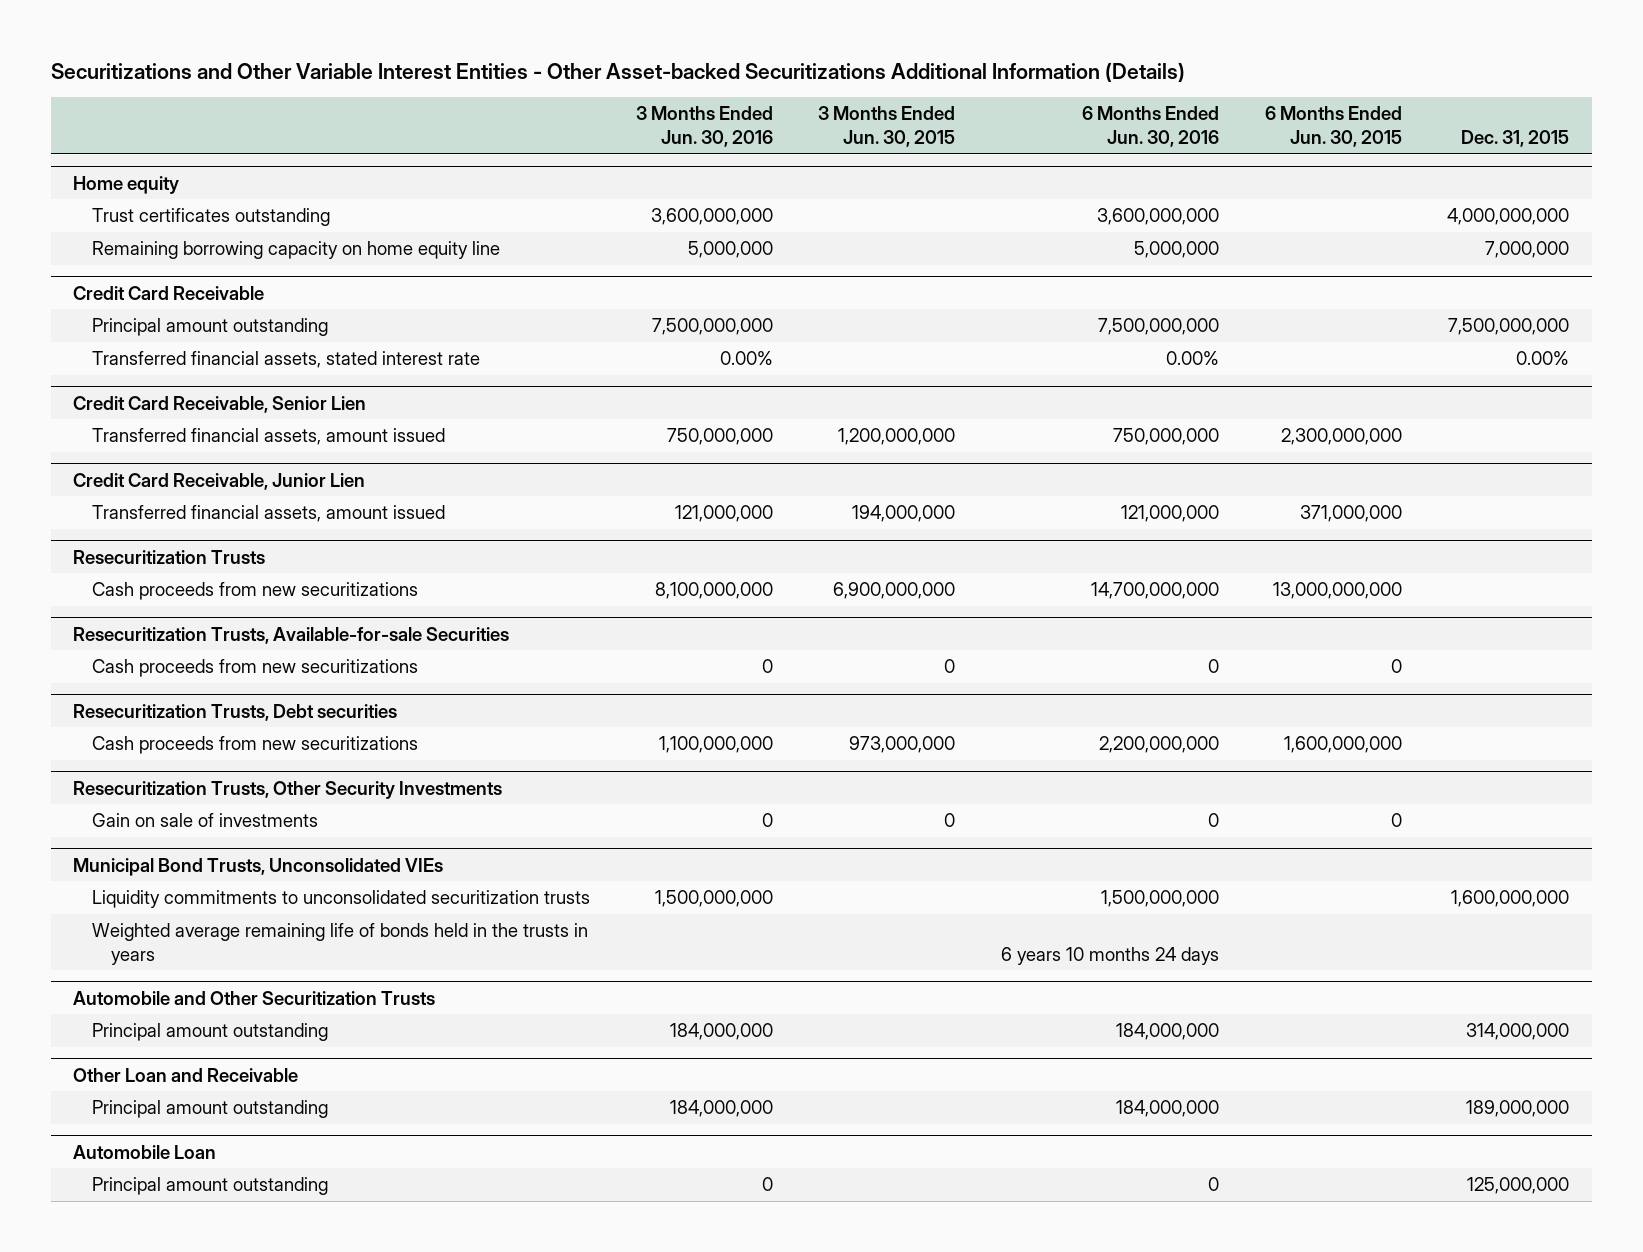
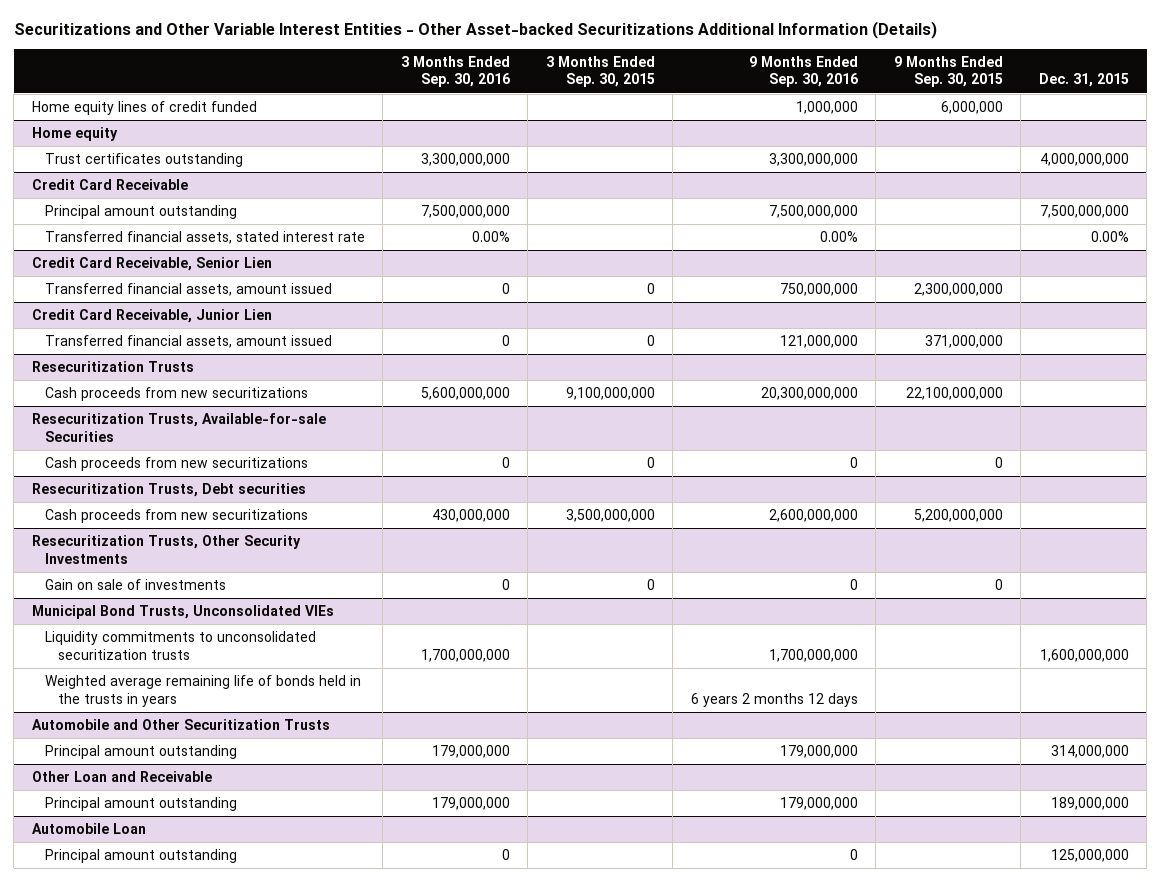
[635,106,773,148] 3 Months Ended Jun. 30, 2016 -> none
[818,106,956,148] 3 Months Ended Jun. 30, 2015 -> none
[1082,106,1220,148] 6 Months Ended Jun. 30, 2016 -> none
[1264,106,1402,148] 6 Months Ended Jun. 30, 2015 -> none
none -> [400,55,510,88] 3 Months Ended Sep. 30, 2016
none -> [545,55,655,88] 3 Months Ended Sep. 30, 2015
none -> [748,55,858,88] 9 Months Ended Sep. 30, 2016
none -> [893,55,1003,88] 9 Months Ended Sep. 30, 2015
none -> [31,101,257,116] Home equity lines of credit funded
[92,241,501,260] Remaining borrowing capacity on home equity line -> none

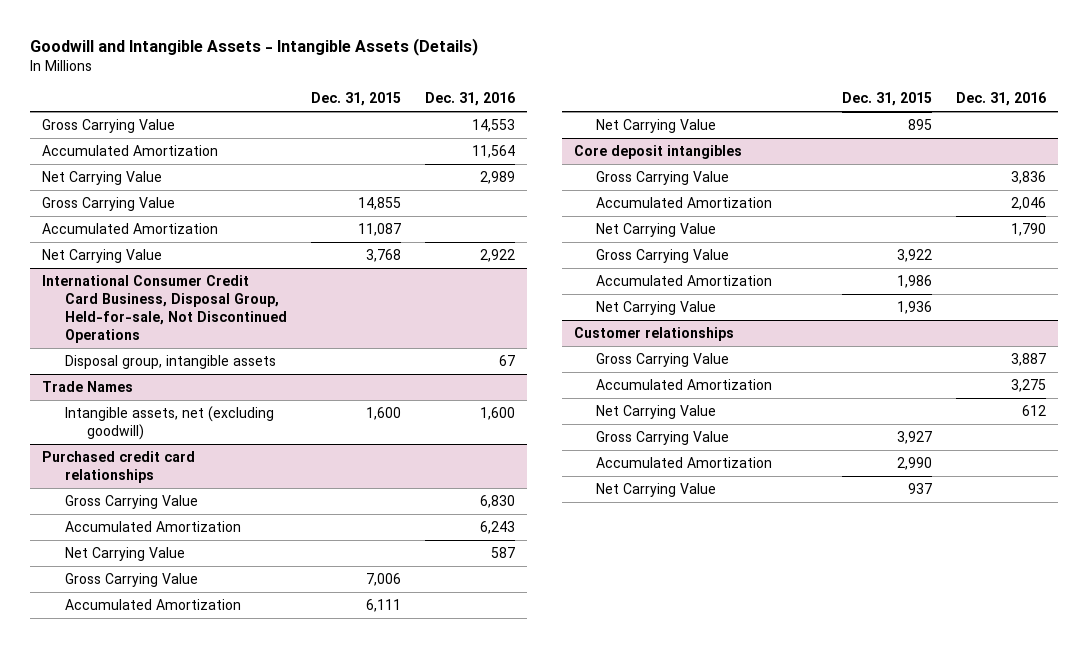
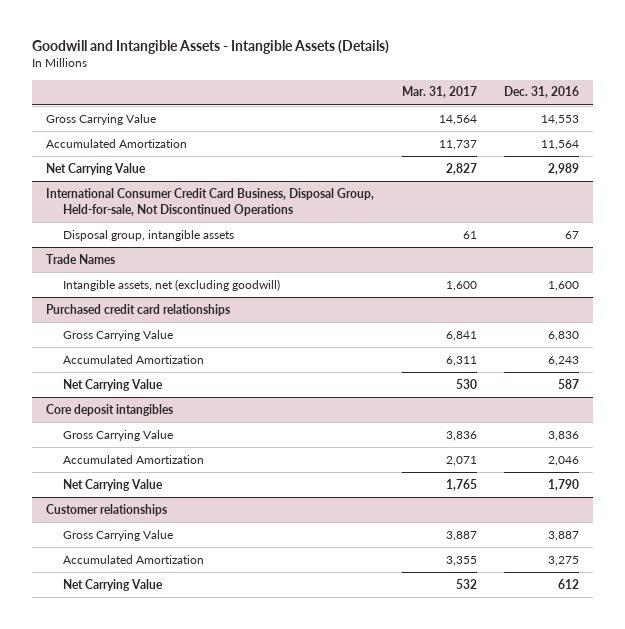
[310,92,401,107] Dec. 31, 2015 -> none
none -> [401,86,477,99] Mar. 31, 2017
[42,196,176,211] Gross Carrying Value -> none
[42,222,219,234] Accumulated Amortization -> none
[42,248,163,263] Net Carrying Value -> none
[64,572,198,587] Gross Carrying Value -> none
[64,598,241,610] Accumulated Amortization -> none
[595,118,716,133] Net Carrying Value -> none
[595,248,729,263] Gross Carrying Value -> none
[595,274,772,286] Accumulated Amortization -> none
[595,300,716,315] Net Carrying Value -> none
[595,430,729,445] Gross Carrying Value -> none
[595,456,772,468] Accumulated Amortization -> none
[595,482,716,497] Net Carrying Value -> none

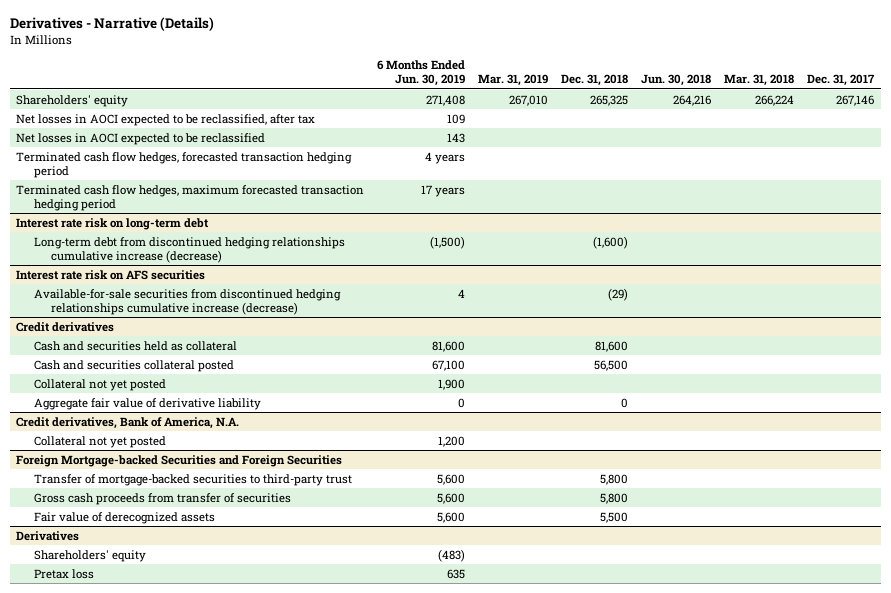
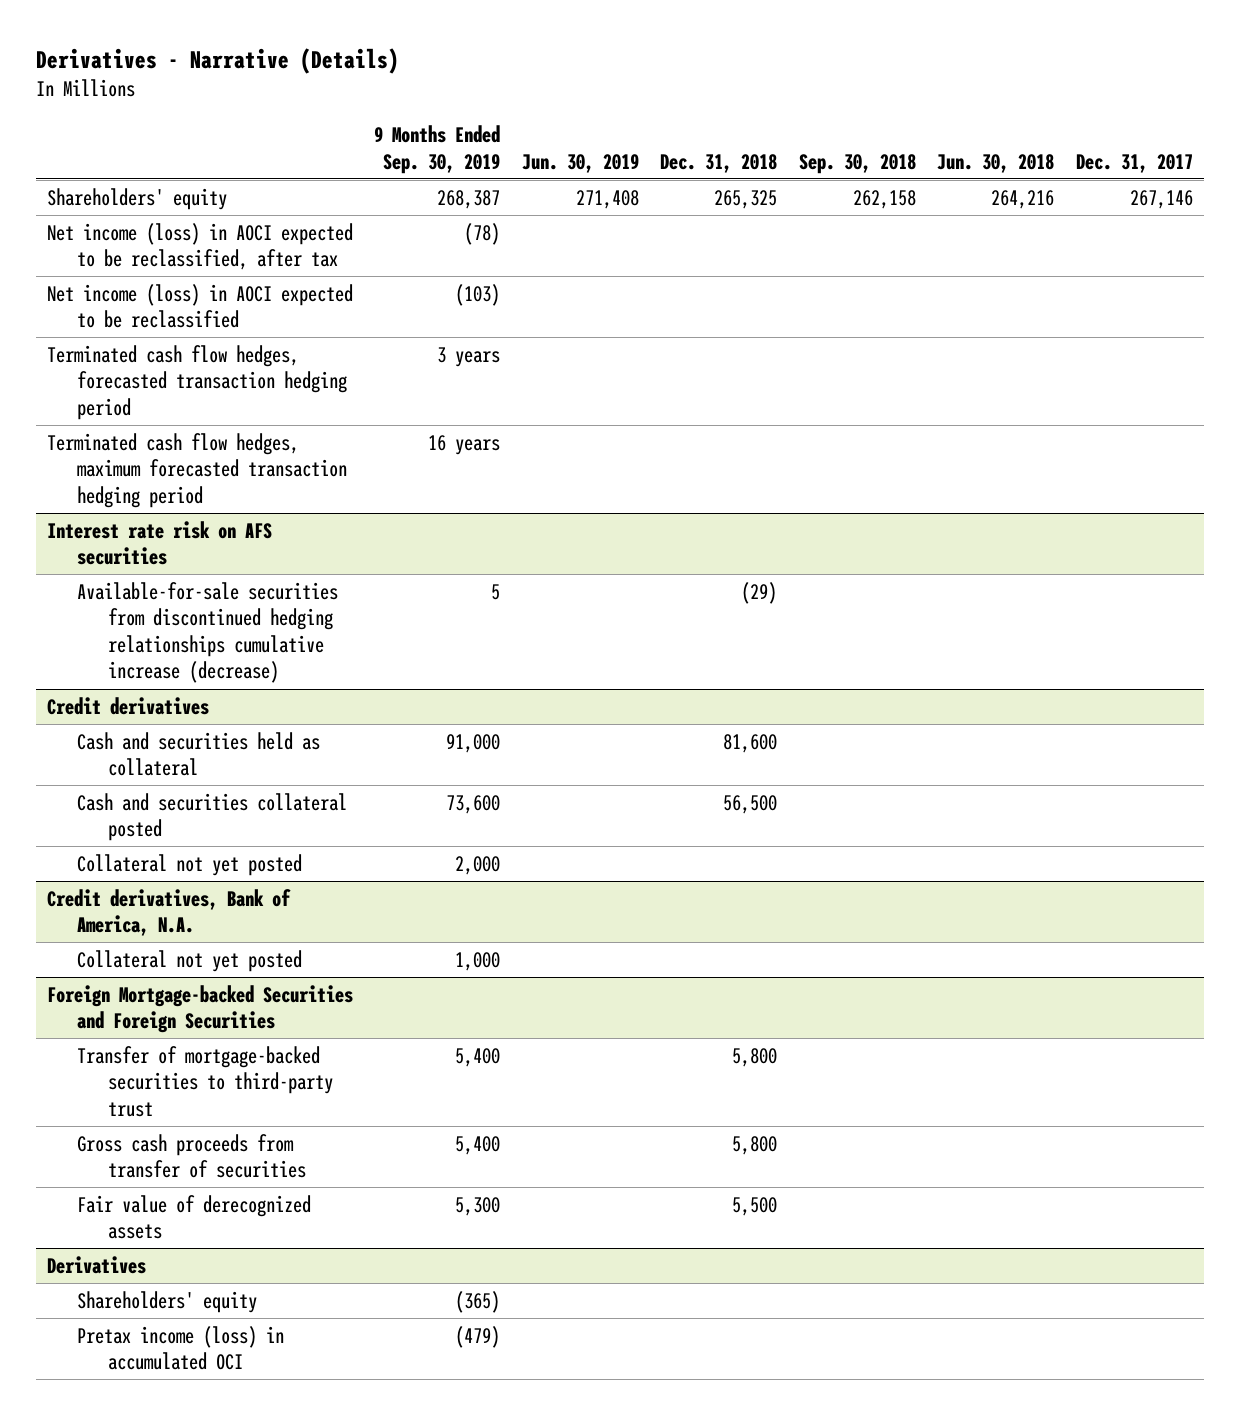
[377,59,466,87] 6 Months Ended Jun. 30, 2019 -> none
[478,74,549,87] Mar. 31, 2019 -> none
[724,74,795,87] Mar. 31, 2018 -> none
none -> [374,125,501,174] 9 Months Ended Sep. 30, 2019
none -> [521,153,639,173] Jun. 30, 2019
none -> [798,153,916,174] Sep. 30, 2018
[16,113,316,126] Net losses in AOCI expected to be reclassified, after tax -> [46,222,353,271] Net income (loss) in AOCI expected to be reclassified, after tax
[16,132,266,145] Net losses in AOCI expected to be reclassified -> [46,283,353,329] Net income (loss) in AOCI expected to be reclassified
[16,217,210,230] Interest rate risk on long-term debt -> none
[33,236,345,264] Long-term debt from discontinued hedging relationships cumulative increase (decrease) -> none
[33,397,261,410] Aggregate fair value of derivative liability -> none
[33,568,94,579] Pretax loss -> [77,1325,285,1371] Pretax income (loss) in accumulated OCI

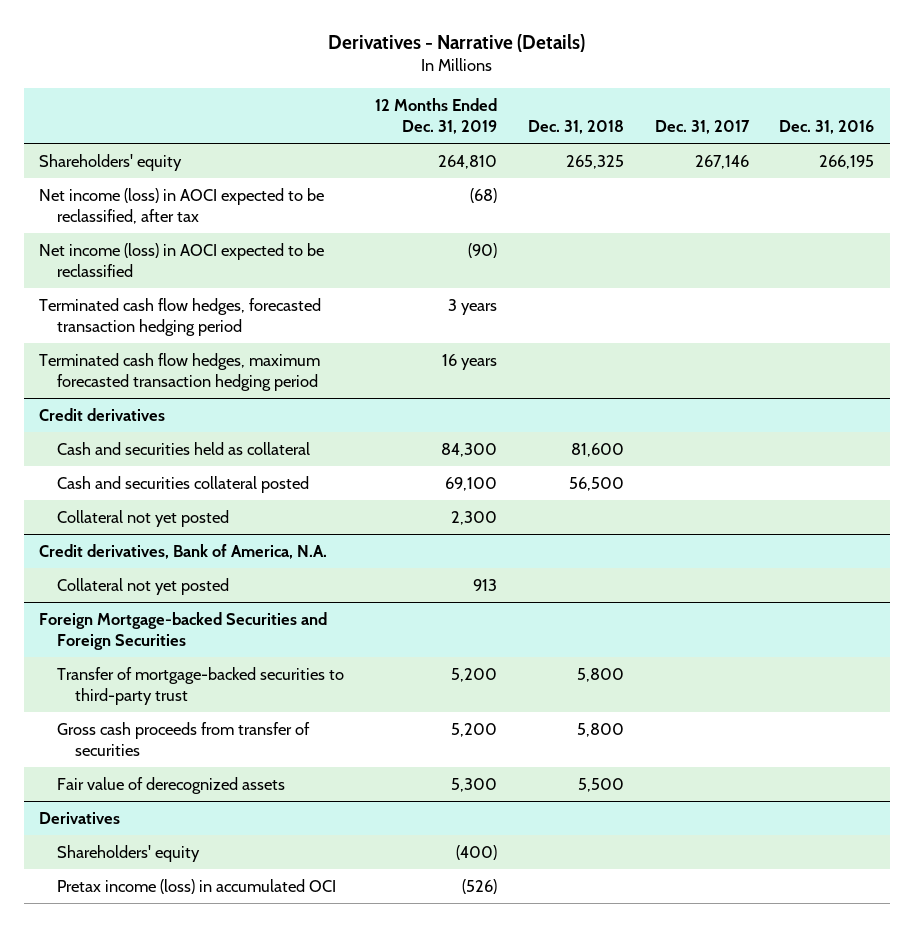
[374,125,501,174] 9 Months Ended Sep. 30, 2019 -> none
[521,153,639,173] Jun. 30, 2019 -> none
[798,153,916,174] Sep. 30, 2018 -> none
[937,153,1055,173] Jun. 30, 2018 -> none
none -> [374,97,497,134] 12 Months Ended Dec. 31, 2019
none -> [779,119,875,134] Dec. 31, 2016
[46,520,272,566] Interest rate risk on AFS securities -> none
[77,581,339,684] Available-for-sale securities from discontinued hedging relationships cumulative increase (decrease) -> none

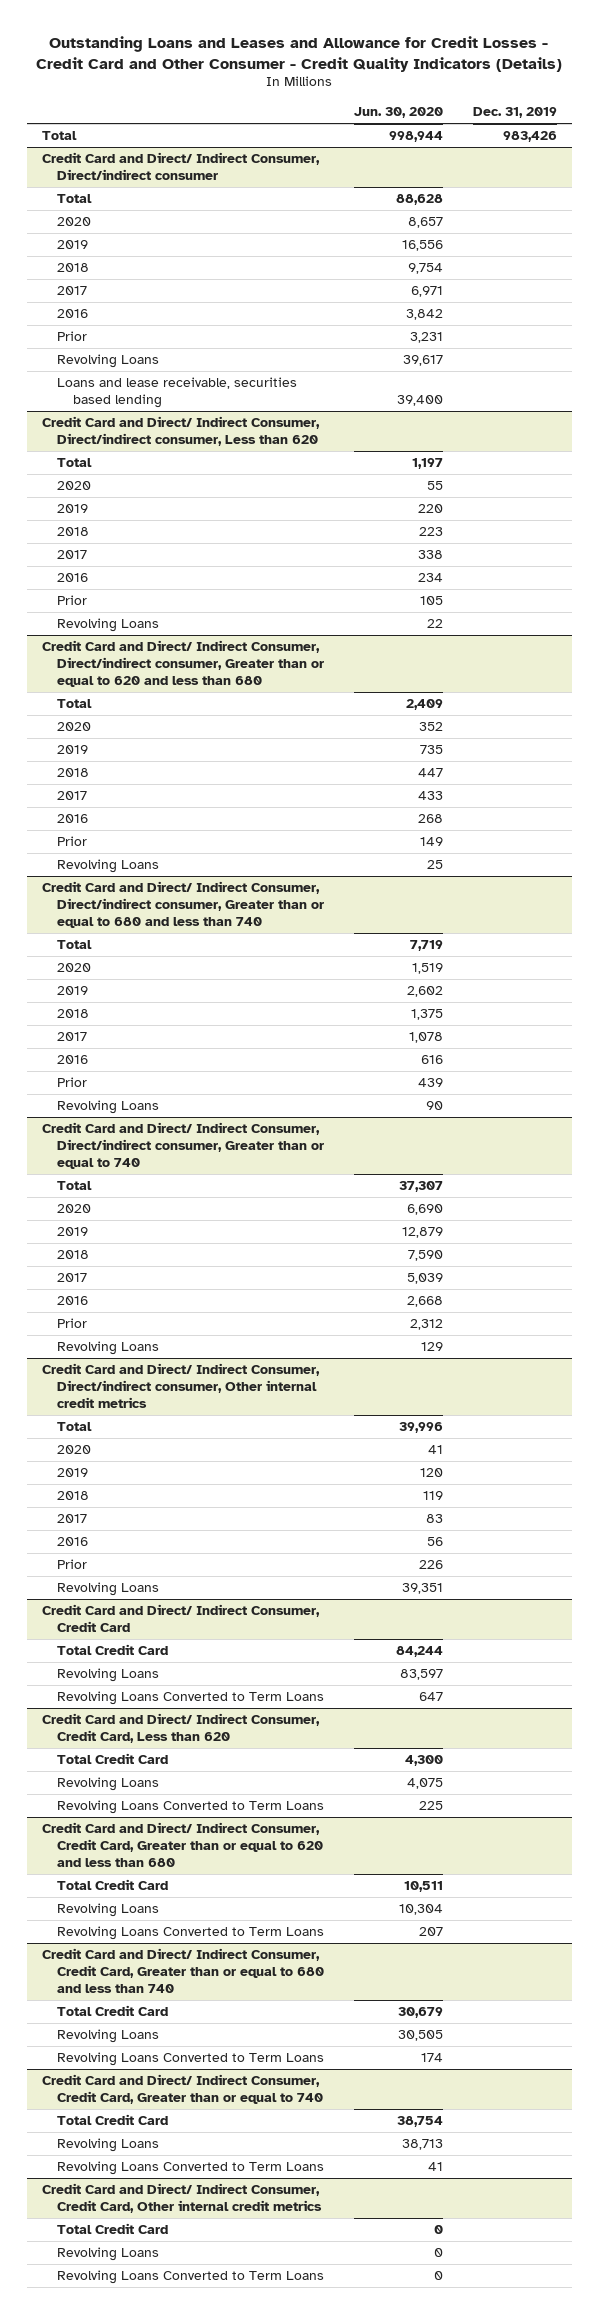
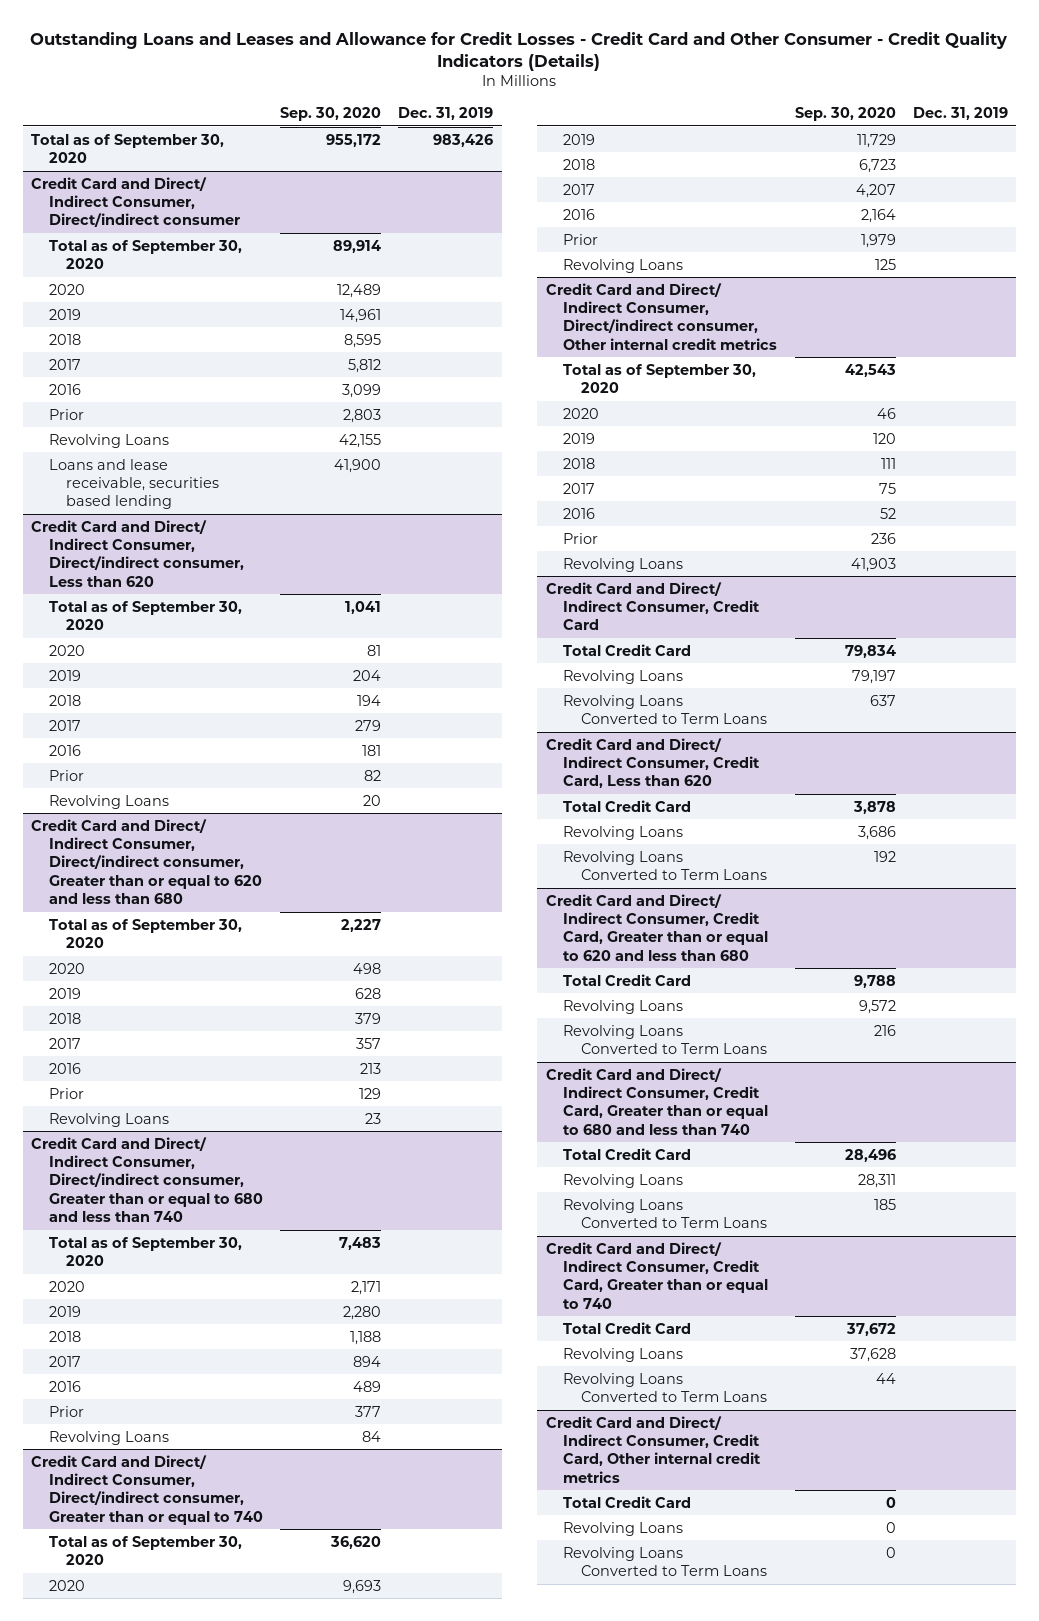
[354,106,444,118] Jun. 30, 2020 -> none
none -> [279,107,381,122] Sep. 30, 2020
[42,131,78,141] Total -> [31,133,225,164] Total as of September 30, 2020
[57,194,93,204] Total -> [48,239,242,270] Total as of September 30, 2020
[57,458,93,468] Total -> [48,600,242,631] Total as of September 30, 2020
[57,699,93,709] Total -> [48,918,242,949] Total as of September 30, 2020
[57,940,93,950] Total -> [48,1236,242,1267] Total as of September 30, 2020
[57,1181,93,1191] Total -> [48,1535,242,1566] Total as of September 30, 2020
[57,1422,93,1432] Total -> [563,363,757,394] Total as of September 30, 2020

